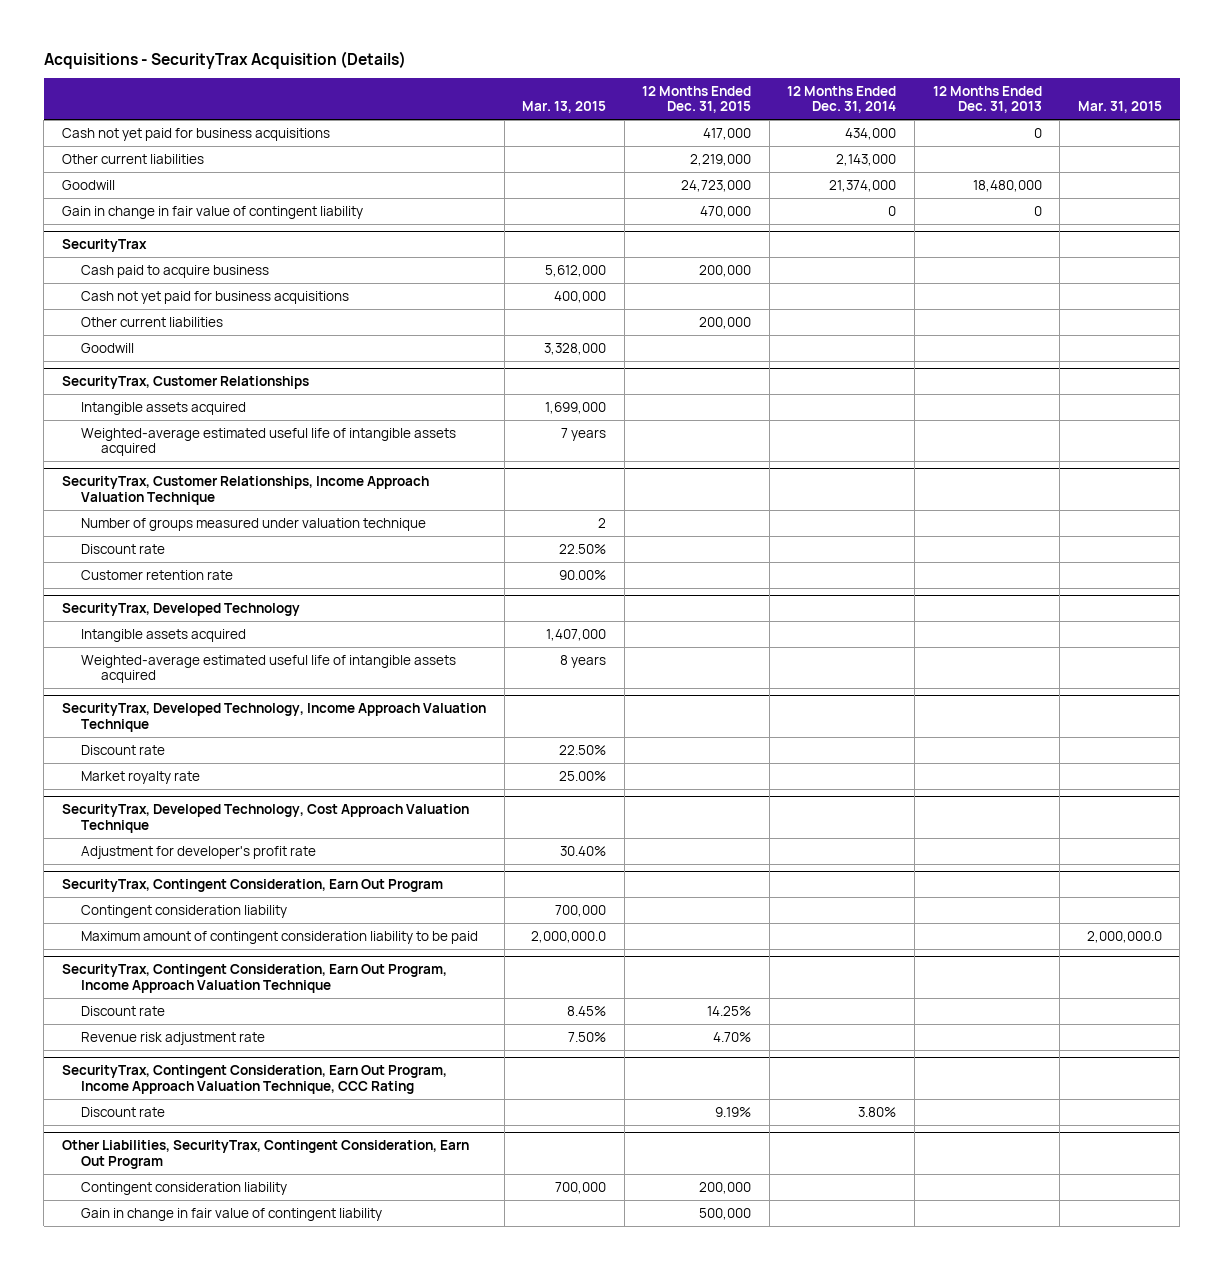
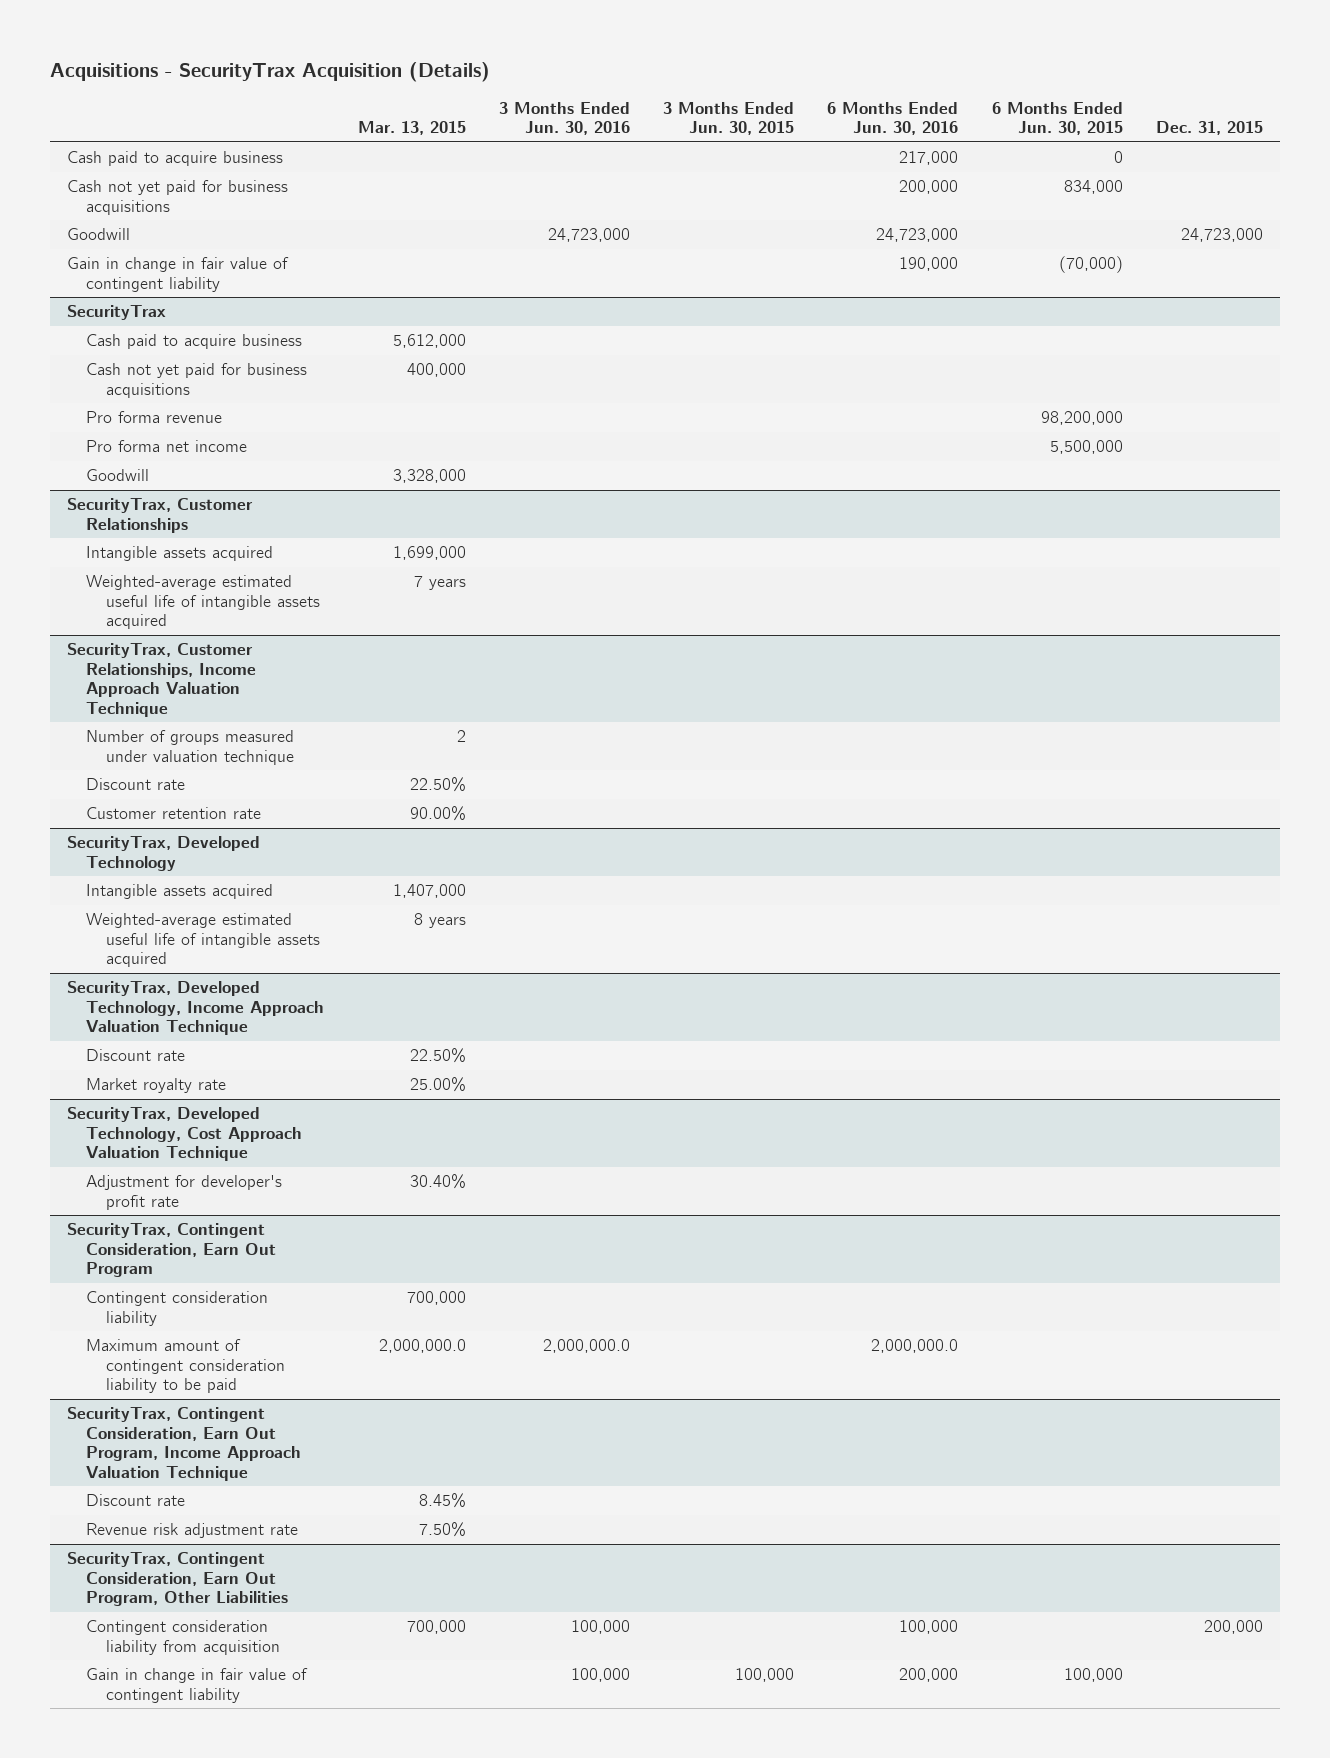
[642,85,752,114] 12 Months Ended Dec. 31, 2015 -> none
[787,85,897,114] 12 Months Ended Dec. 31, 2014 -> none
[932,85,1042,114] 12 Months Ended Dec. 31, 2013 -> none
[1077,101,1162,114] Mar. 31, 2015 -> none
none -> [498,101,630,136] 3 Months Ended Jun. 30, 2016
none -> [663,101,795,136] 3 Months Ended Jun. 30, 2015
none -> [827,101,959,136] 6 Months Ended Jun. 30, 2016
none -> [991,101,1123,136] 6 Months Ended Jun. 30, 2015
none -> [1156,121,1264,136] Dec. 31, 2015
none -> [66,151,283,167] Cash paid to acquire business
[61,153,204,164] Other current liabilities -> none
[81,316,224,327] Other current liabilities -> none
none -> [86,411,223,424] Pro forma revenue
none -> [86,440,248,453] Pro forma net income
[61,1065,447,1094] SecurityTrax, Contingent Consideration, Earn Out Program, Income Approach Valuation Technique, CCC Rating -> none
[81,1106,166,1117] Discount rate -> none
[61,1140,469,1169] Other Liabilities, SecurityTrax, Contingent Consideration, Earn Out Program -> [66,1552,289,1607] SecurityTrax, Contingent Consideration, Earn Out Program, Other Liabilities
[81,1181,288,1195] Contingent consideration liability -> [86,1620,280,1655] Contingent consideration liability from acquisition

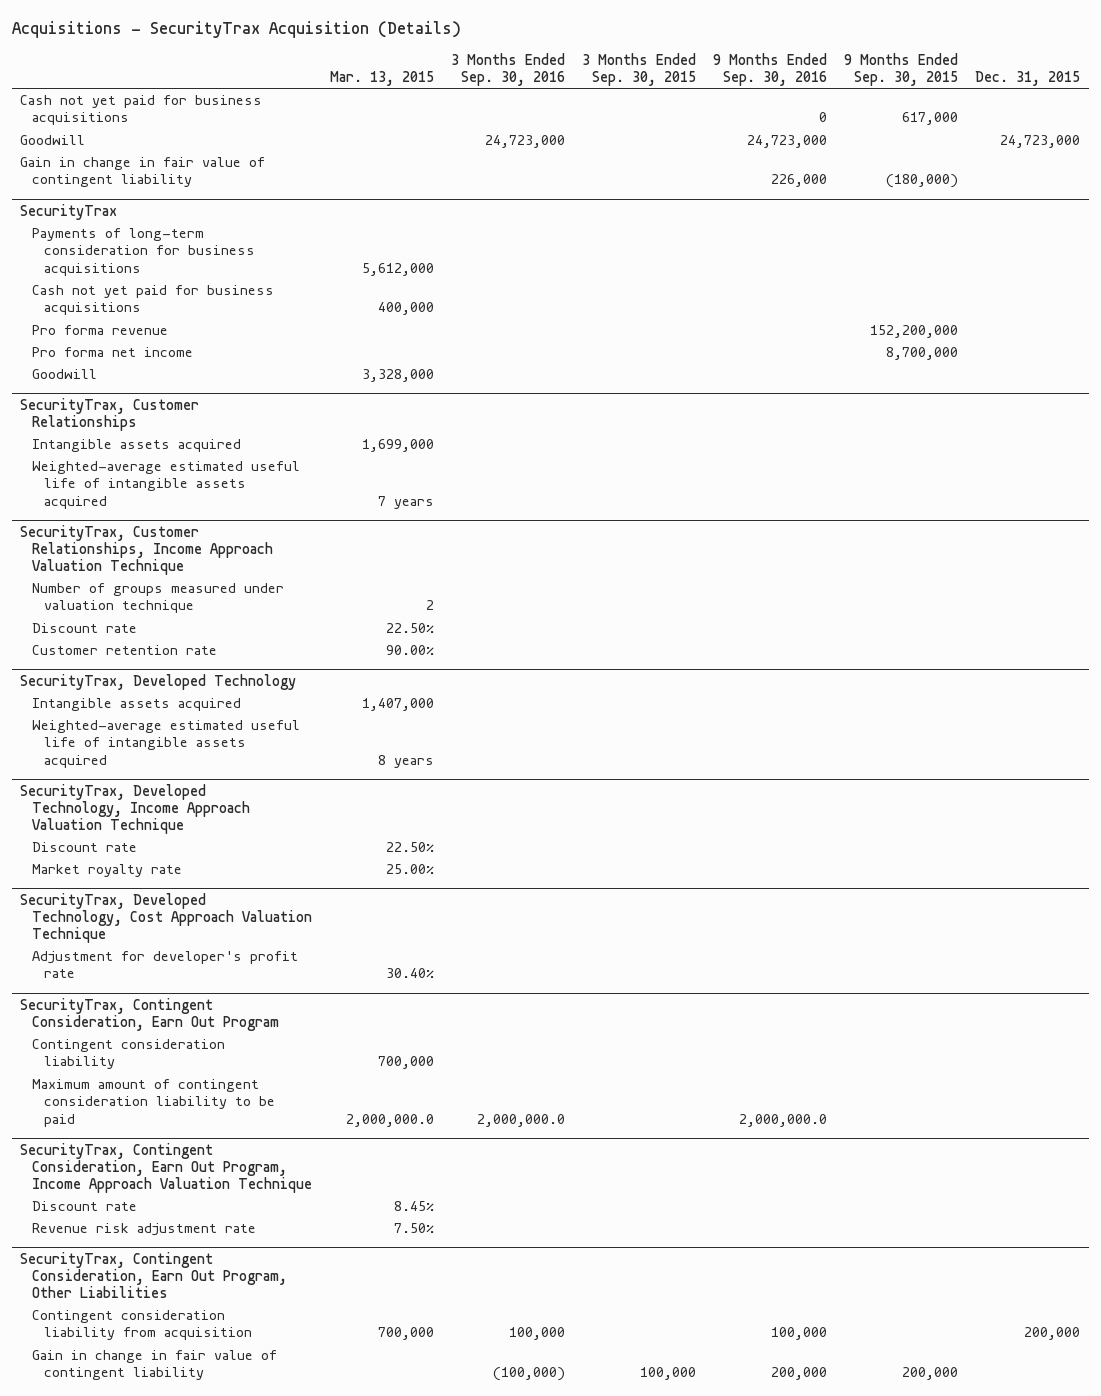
[498,101,630,136] 3 Months Ended Jun. 30, 2016 -> none
[663,101,795,136] 3 Months Ended Jun. 30, 2015 -> none
[827,101,959,136] 6 Months Ended Jun. 30, 2016 -> none
[991,101,1123,136] 6 Months Ended Jun. 30, 2015 -> none
none -> [450,52,565,87] 3 Months Ended Sep. 30, 2016
none -> [581,52,696,87] 3 Months Ended Sep. 30, 2015
none -> [713,52,828,87] 9 Months Ended Sep. 30, 2016
none -> [844,52,959,87] 9 Months Ended Sep. 30, 2015
[66,151,283,167] Cash paid to acquire business -> none
[86,334,303,350] Cash paid to acquire business -> [32,228,256,276] Payments of long-term consideration for business acquisitions

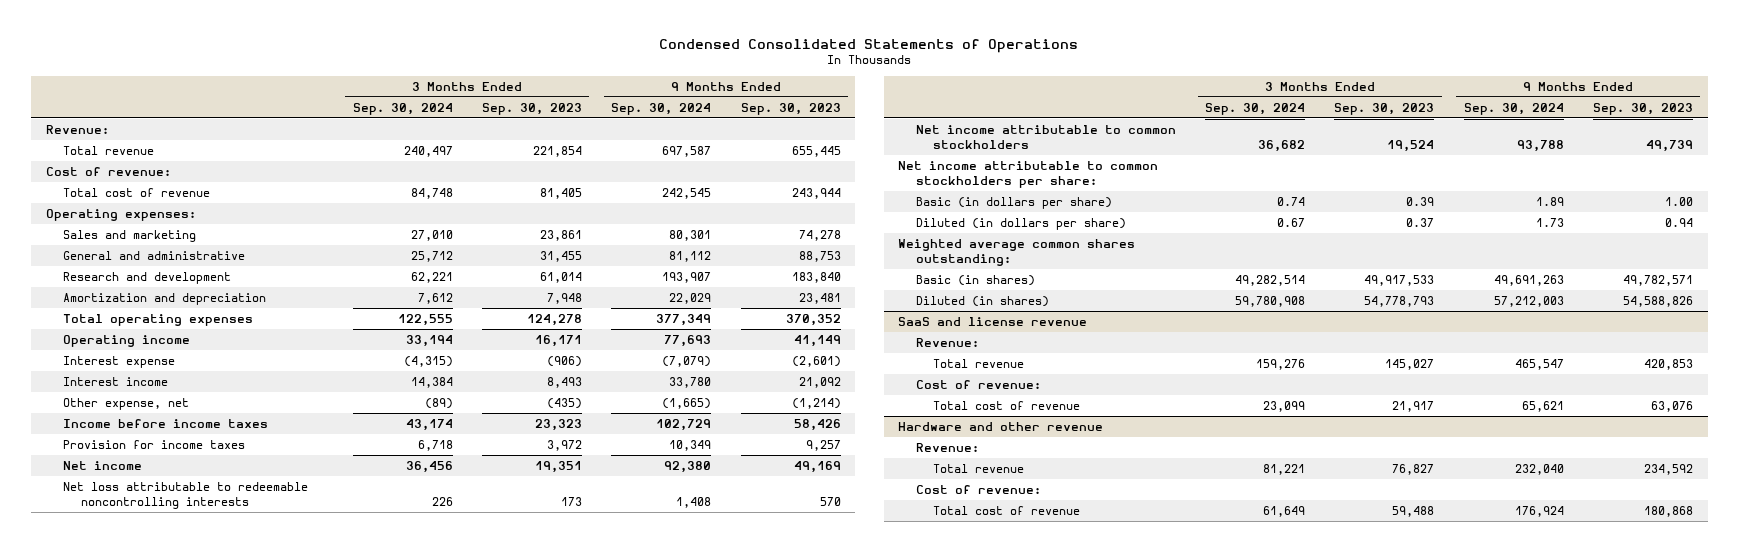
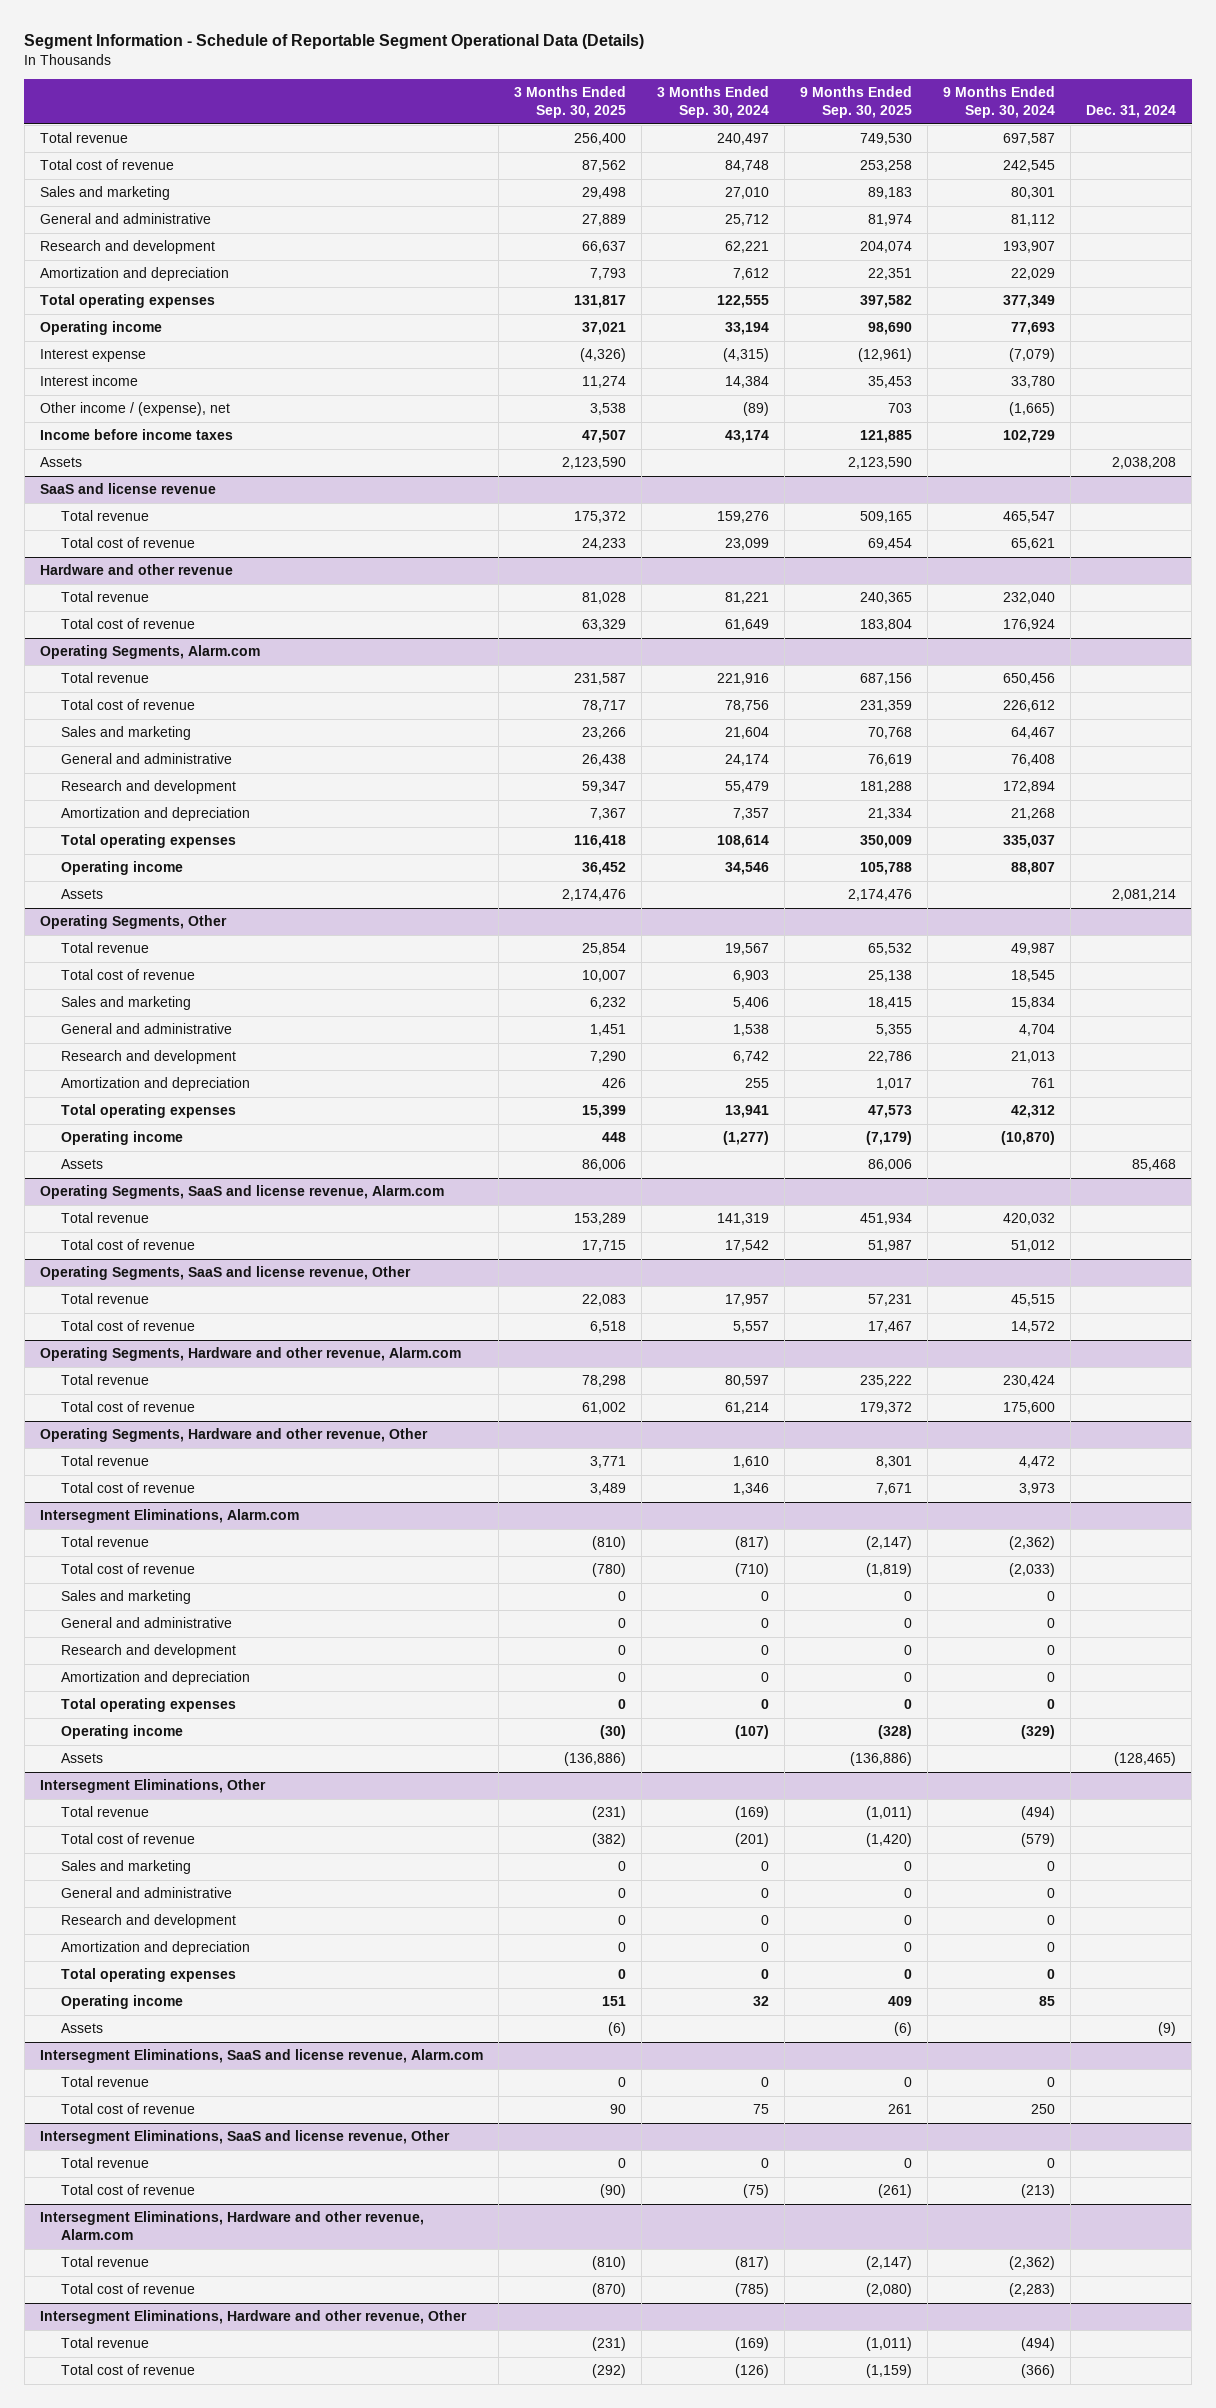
[659,38,1079,53] Condensed Consolidated Statements of Operations -> [24,33,645,49] Segment Information - Schedule of Reportable Segment Operational Data (Details)
[481,102,582,115] Sep. 30, 2023 -> none
[740,102,841,115] Sep. 30, 2023 -> none
none -> [513,86,626,119] 3 Months Ended Sep. 30, 2025
none -> [799,86,912,119] 9 Months Ended Sep. 30, 2025
none -> [1086,105,1177,119] Dec. 31, 2024
[45,124,109,134] Revenue: -> none
[45,166,171,176] Cost of revenue: -> none
[45,208,196,221] Operating expenses: -> none
[63,397,190,410] Other expense, net -> [39,402,230,417] Other income / (expense), net
[63,439,246,449] Provision for income taxes -> none
[63,460,143,470] Net income -> none
[63,481,309,509] Net loss attributable to redeemable noncontrolling interests -> none
[915,124,1176,149] Net income attributable to common stockholders -> none
[898,160,1159,188] Net income attributable to common stockholders per share: -> none
[915,196,1112,209] Basic (in dollars per share) -> none
[915,217,1126,230] Diluted (in dollars per share) -> none
[898,238,1136,266] Weighted average common shares outstanding: -> none
[915,274,1035,286] Basic (in shares) -> none
[915,295,1049,307] Diluted (in shares) -> none
none -> [39,457,82,468] Assets
[915,337,979,347] Revenue: -> none
[915,379,1041,389] Cost of revenue: -> none
[915,442,979,452] Revenue: -> none
[915,484,1041,494] Cost of revenue: -> none
none -> [39,645,260,660] Operating Segments, Alarm.com
none -> [60,672,149,684] Total revenue
none -> [60,699,195,711] Total cost of revenue
none -> [60,726,191,741] Sales and marketing
none -> [60,753,232,765] General and administrative
none -> [60,780,236,795] Research and development
none -> [60,807,250,822] Amortization and depreciation
none -> [60,834,236,849] Total operating expenses
none -> [60,861,183,876] Operating income
none -> [60,889,103,900] Assets
none -> [39,915,227,930] Operating Segments, Other
none -> [60,942,149,954] Total revenue
none -> [60,969,195,981] Total cost of revenue
none -> [60,996,191,1011] Sales and marketing
none -> [60,1023,232,1035] General and administrative
none -> [60,1050,236,1065] Research and development
none -> [60,1077,250,1092] Amortization and depreciation
none -> [60,1104,236,1119] Total operating expenses
none -> [60,1131,183,1146] Operating income
none -> [60,1159,103,1170] Assets
none -> [39,1185,444,1200] Operating Segments, SaaS and license revenue, Alarm.com
none -> [60,1212,149,1224] Total revenue
none -> [60,1239,195,1251] Total cost of revenue
none -> [39,1266,411,1281] Operating Segments, SaaS and license revenue, Other
none -> [60,1293,149,1305] Total revenue
none -> [60,1320,195,1332] Total cost of revenue
none -> [39,1347,461,1362] Operating Segments, Hardware and other revenue, Alarm.com
none -> [60,1374,149,1386] Total revenue
none -> [60,1401,195,1413] Total cost of revenue
none -> [39,1428,428,1443] Operating Segments, Hardware and other revenue, Other
none -> [60,1455,149,1467] Total revenue
none -> [60,1482,195,1494] Total cost of revenue
none -> [39,1509,299,1524] Intersegment Eliminations, Alarm.com
none -> [60,1536,149,1548] Total revenue
none -> [60,1563,195,1575] Total cost of revenue
none -> [60,1590,191,1605] Sales and marketing
none -> [60,1617,232,1629] General and administrative
none -> [60,1644,236,1659] Research and development
none -> [60,1671,250,1686] Amortization and depreciation
none -> [60,1698,236,1713] Total operating expenses
none -> [60,1725,183,1740] Operating income
none -> [60,1753,103,1764] Assets
none -> [39,1779,266,1794] Intersegment Eliminations, Other
none -> [60,1806,149,1818] Total revenue
none -> [60,1833,195,1845] Total cost of revenue
none -> [60,1860,191,1875] Sales and marketing
none -> [60,1887,232,1899] General and administrative
none -> [60,1914,236,1929] Research and development
none -> [60,1941,250,1956] Amortization and depreciation
none -> [60,1968,236,1983] Total operating expenses
none -> [60,1995,183,2010] Operating income
none -> [60,2023,103,2034] Assets
none -> [39,2049,483,2064] Intersegment Eliminations, SaaS and license revenue, Alarm.com
none -> [60,2076,149,2088] Total revenue
none -> [60,2103,195,2115] Total cost of revenue
none -> [39,2130,450,2145] Intersegment Eliminations, SaaS and license revenue, Other
none -> [60,2157,149,2169] Total revenue
none -> [60,2184,195,2196] Total cost of revenue
none -> [39,2211,424,2241] Intersegment Eliminations, Hardware and other revenue, Alarm.com
none -> [60,2256,149,2268] Total revenue
none -> [60,2283,195,2295] Total cost of revenue
none -> [39,2310,467,2325] Intersegment Eliminations, Hardware and other revenue, Other
none -> [60,2337,149,2349] Total revenue
none -> [60,2364,195,2376] Total cost of revenue

